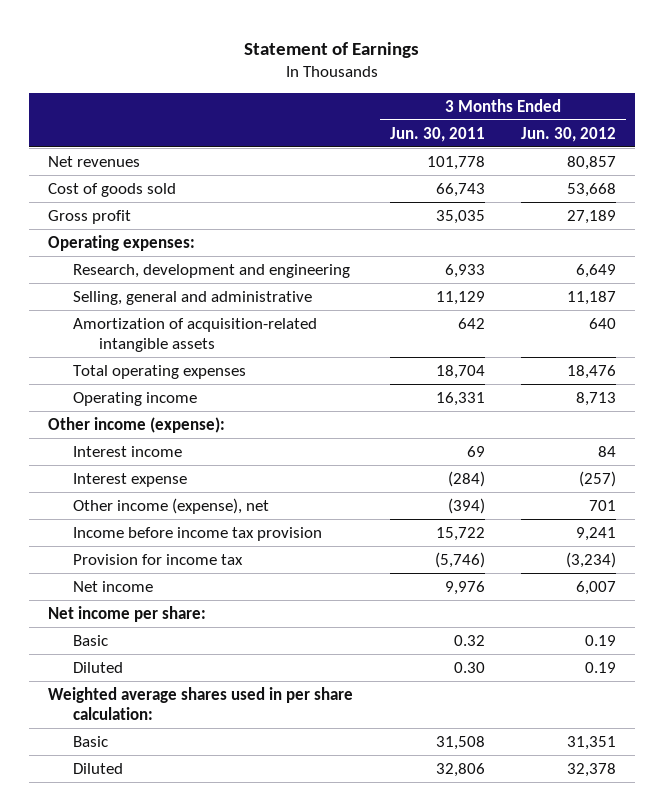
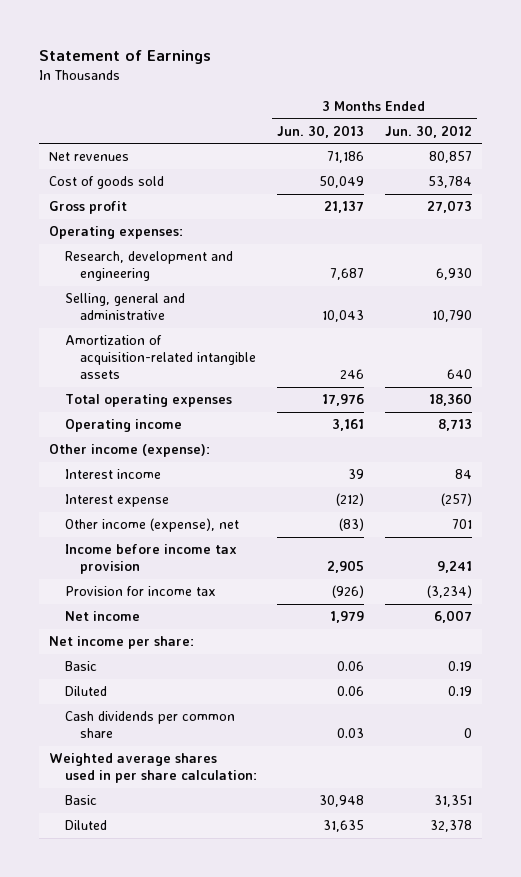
[389,126,485,142] Jun. 30, 2011 -> none
none -> [277,125,365,139] Jun. 30, 2013
[567,182,617,197] 53,668 -> [427,176,472,189] 53,784
[567,209,617,224] 27,189 -> [426,200,472,214] 27,073
[576,263,617,278] 6,649 -> [435,268,472,281] 6,930
[567,290,617,305] 11,187 -> [431,310,472,323] 10,790
[567,364,617,379] 18,476 -> [428,393,472,407] 18,360
none -> [64,711,235,739] Cash dividends per common share

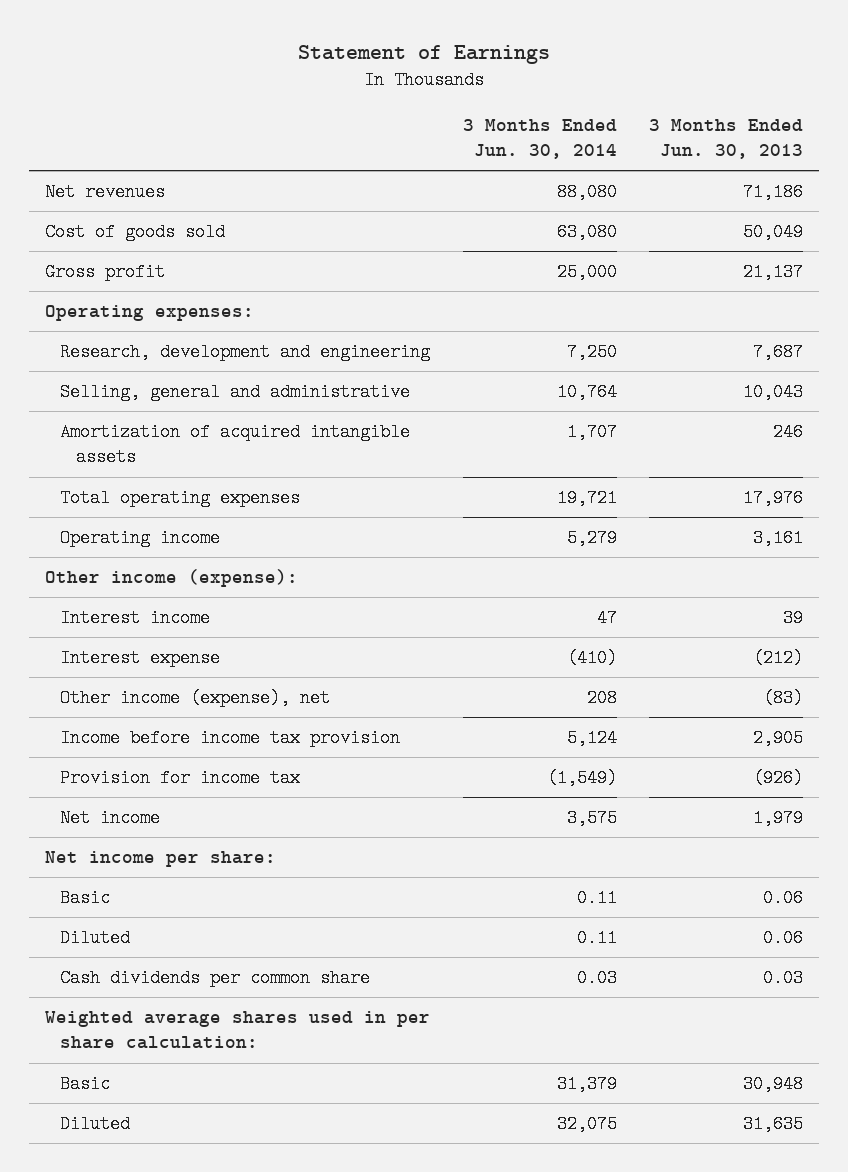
[384,125,472,139] Jun. 30, 2012 -> none
none -> [462,118,617,160] 3 Months Ended Jun. 30, 2014
[64,335,257,380] Amortization of acquisition-related intangible assets -> [60,423,411,467] Amortization of acquired intangible assets

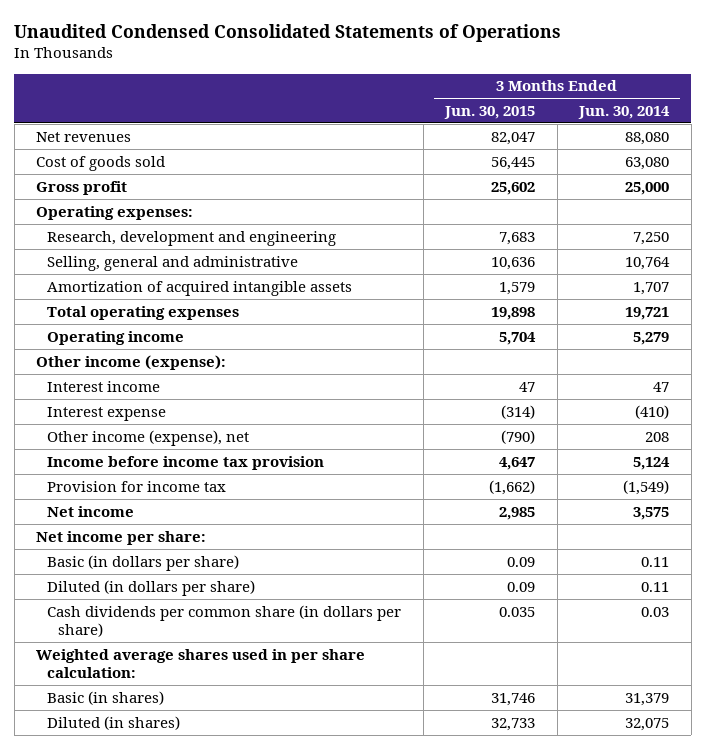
[297,44,550,64] Statement of Earnings -> [14,23,562,42] Unaudited Condensed Consolidated Statements of Operations
[649,118,804,160] 3 Months Ended Jun. 30, 2013 -> none
none -> [444,105,536,119] Jun. 30, 2015
[60,889,111,908] Basic -> [47,554,240,571] Basic (in dollars per share)
[60,929,131,948] Diluted -> [47,579,256,596] Diluted (in dollars per share)
[60,969,371,988] Cash dividends per common share -> [47,604,402,638] Cash dividends per common share (in dollars per share)
[60,1075,111,1094] Basic -> [47,690,165,705] Basic (in shares)
[60,1115,131,1134] Diluted -> [47,715,181,730] Diluted (in shares)

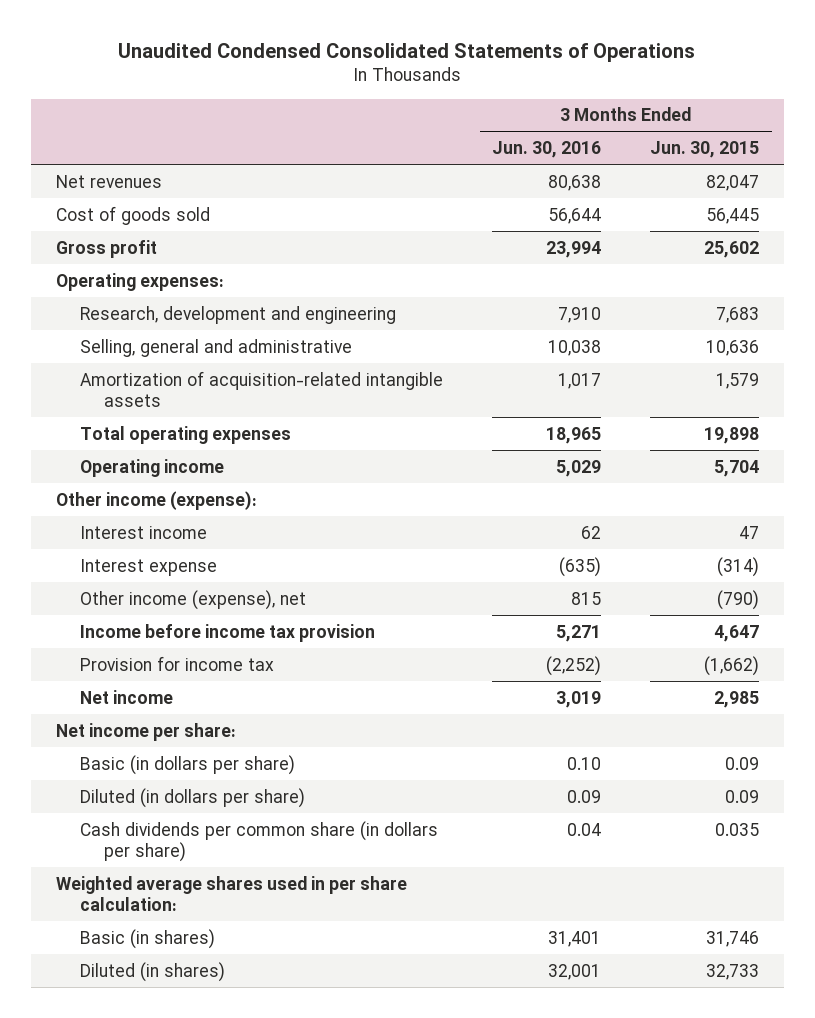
[578,105,671,119] Jun. 30, 2014 -> none
none -> [492,140,602,158] Jun. 30, 2016
[47,280,353,296] Amortization of acquired intangible assets -> [79,370,443,408] Amortization of acquisition-related intangible assets

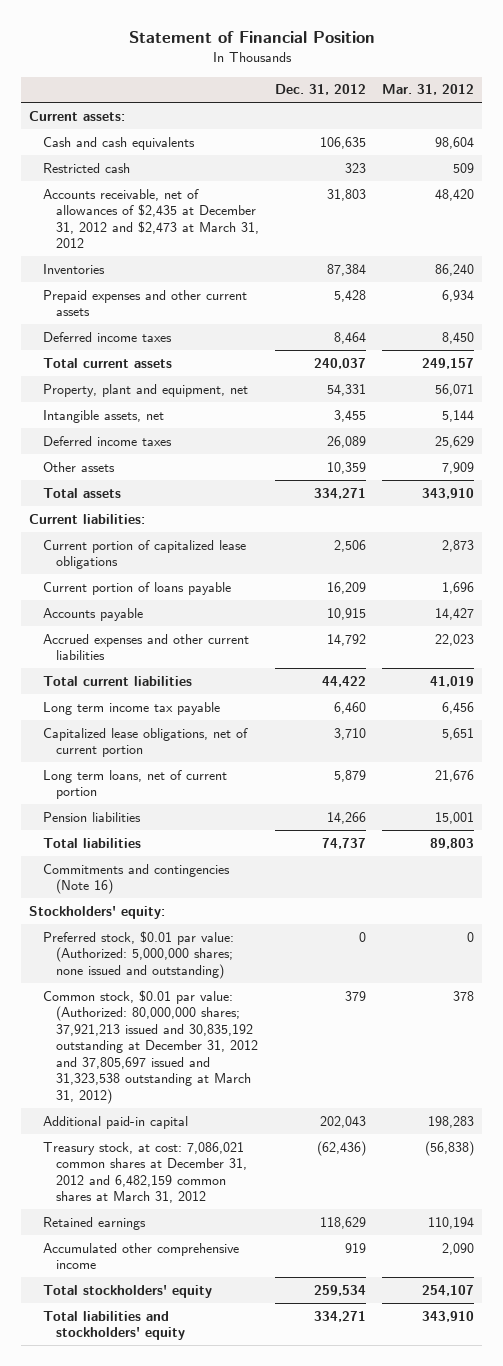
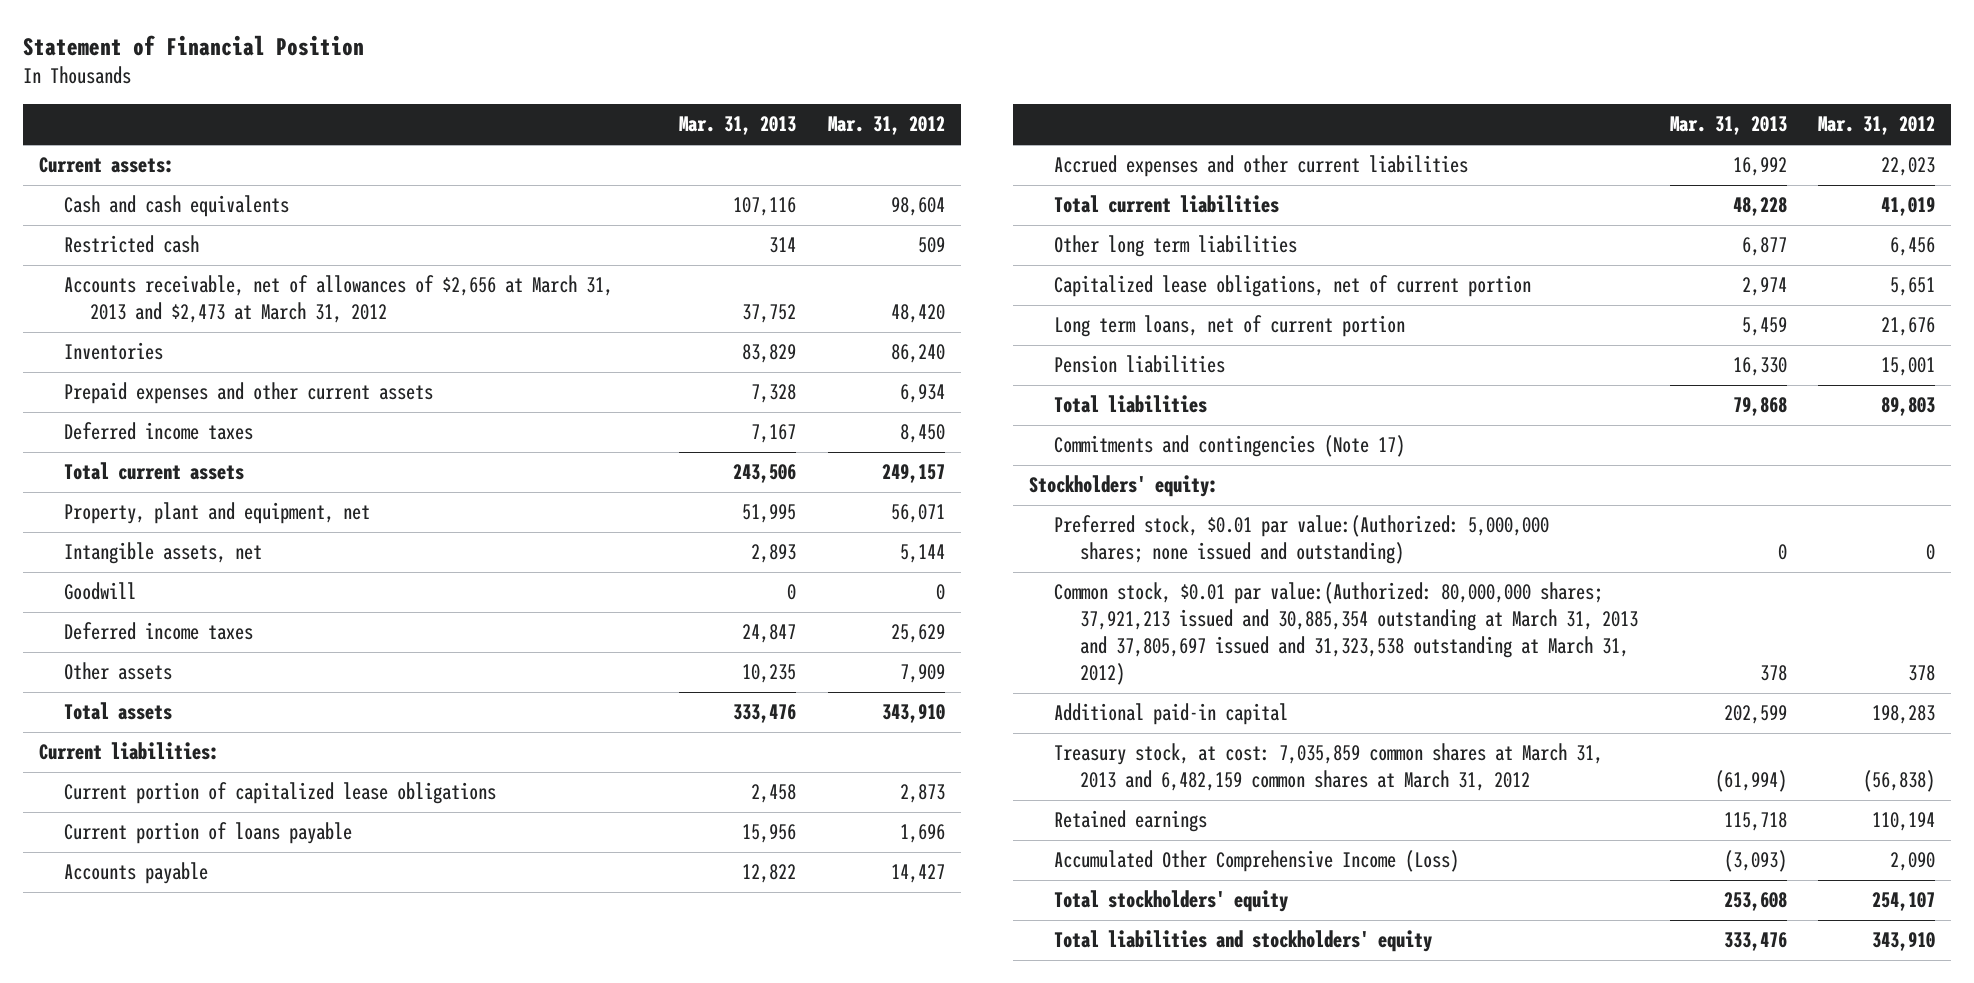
[275,84,367,96] Dec. 31, 2012 -> none
none -> [679,116,797,136] Mar. 31, 2013
[42,188,260,249] Accounts receivable, net of allowances of $2,435 at December 31, 2012 and $2,473 at March 31, 2012 -> [64,275,614,324] Accounts receivable, net of allowances of $2,656 at March 31, 2013 and $2,473 at March 31, 2012
none -> [64,582,137,601] Goodwill
[42,701,220,715] Long term income tax payable -> [1054,235,1298,258] Other long term liabilities
[42,863,230,895] Commitments and contingencies (Note 16) -> [1054,435,1406,458] Commitments and contingencies (Note 17)
[42,930,234,979] Preferred stock, $0.01 par value: (Authorized: 5,000,000 shares; none issued and outstanding) -> [1054,515,1550,565] Preferred stock, $0.01 par value:(Authorized: 5,000,000 shares; none issued and outstanding)
[42,989,259,1104] Common stock, $0.01 par value: (Authorized: 80,000,000 shares; 37,921,213 issued and 30,835,192 outstanding at December 31, 2012 and 37,805,697 issued and 31,323,538 outstanding at March 31, 2012) -> [1054,582,1638,685] Common stock, $0.01 par value:(Authorized: 80,000,000 shares; 37,921,213 issued and 30,885,354 outstanding at March 31, 2013 and 37,805,697 issued and 31,323,538 outstanding at March 31, 2012)
[42,1141,248,1204] Treasury stock, at cost: 7,086,021 common shares at December 31, 2012 and 6,482,159 common shares at March 31, 2012 -> [1054,743,1604,792] Treasury stock, at cost: 7,035,859 common shares at March 31, 2013 and 6,482,159 common shares at March 31, 2012
[42,1242,239,1270] Accumulated other comprehensive income -> [1054,850,1460,873] Accumulated Other Comprehensive Income (Loss)

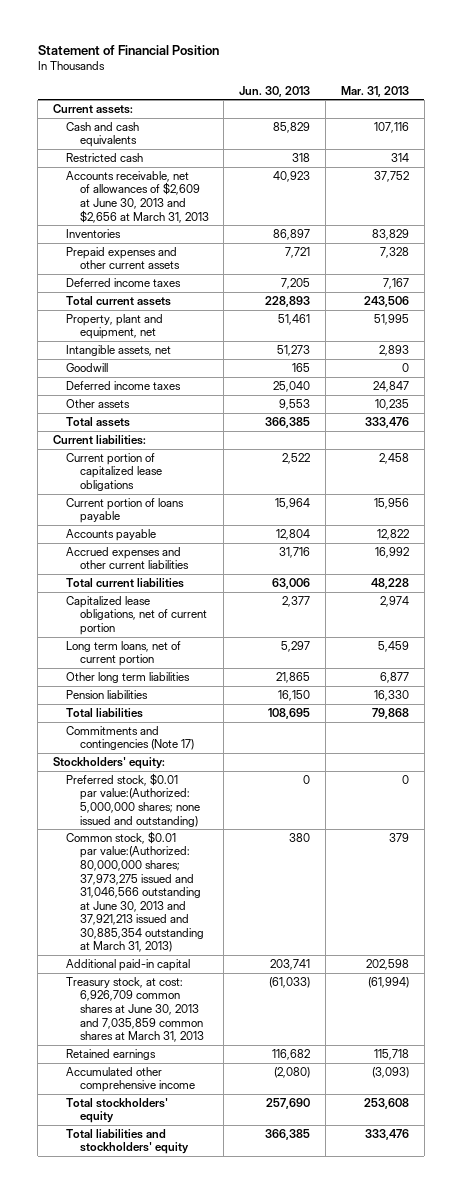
[828,116,946,136] Mar. 31, 2012 -> none
none -> [239,85,311,97] Jun. 30, 2013
[64,275,614,324] Accounts receivable, net of allowances of $2,656 at March 31, 2013 and $2,473 at March 31, 2012 -> [66,170,209,223] Accounts receivable, net of allowances of $2,609 at June 30, 2013 and $2,656 at March 31, 2013
[1054,235,1298,258] Other long term liabilities -> [66,671,191,683] Other long term liabilities
[1054,582,1638,685] Common stock, $0.01 par value:(Authorized: 80,000,000 shares; 37,921,213 issued and 30,885,354 outstanding at March 31, 2013 and 37,805,697 issued and 31,323,538 outstanding at March 31, 2012) -> [66,830,204,953] Common stock, $0.01 par value:(Authorized: 80,000,000 shares; 37,973,275 issued and 31,046,566 outstanding at June 30, 2013 and 37,921,213 issued and 30,885,354 outstanding at March 31, 2013)
[1759,664,1787,681] 378 -> [389,832,410,842] 379
[1723,705,1787,725] 202,599 -> [366,958,410,970] 202,598
[1054,743,1604,792] Treasury stock, at cost: 7,035,859 common shares at March 31, 2013 and 6,482,159 common shares at March 31, 2012 -> [66,976,204,1043] Treasury stock, at cost: 6,926,709 common shares at June 30, 2013 and 7,035,859 common shares at March 31, 2013
[1054,850,1460,873] Accumulated Other Comprehensive Income (Loss) -> [66,1066,195,1093] Accumulated other comprehensive income

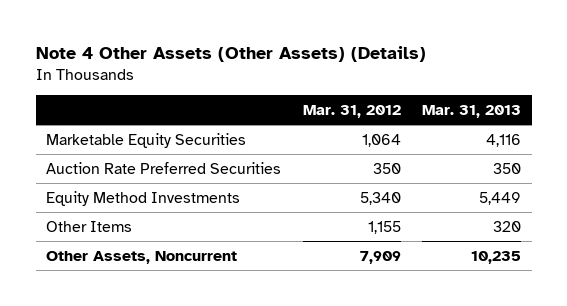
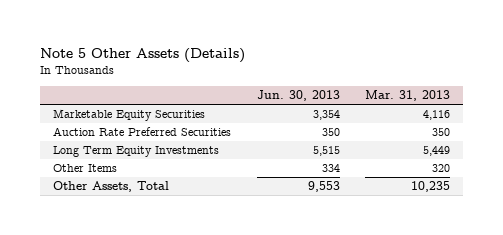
[35,46,426,63] Note 4 Other Assets (Other Assets) (Details) -> [40,48,246,64] Note 5 Other Assets (Details)
[302,104,401,118] Mar. 31, 2012 -> none
none -> [256,90,340,102] Jun. 30, 2013
[46,190,241,206] Equity Method Investments -> [53,146,220,158] Long Term Equity Investments
[46,250,238,264] Other Assets, Noncurrent -> [53,181,170,193] Other Assets, Total

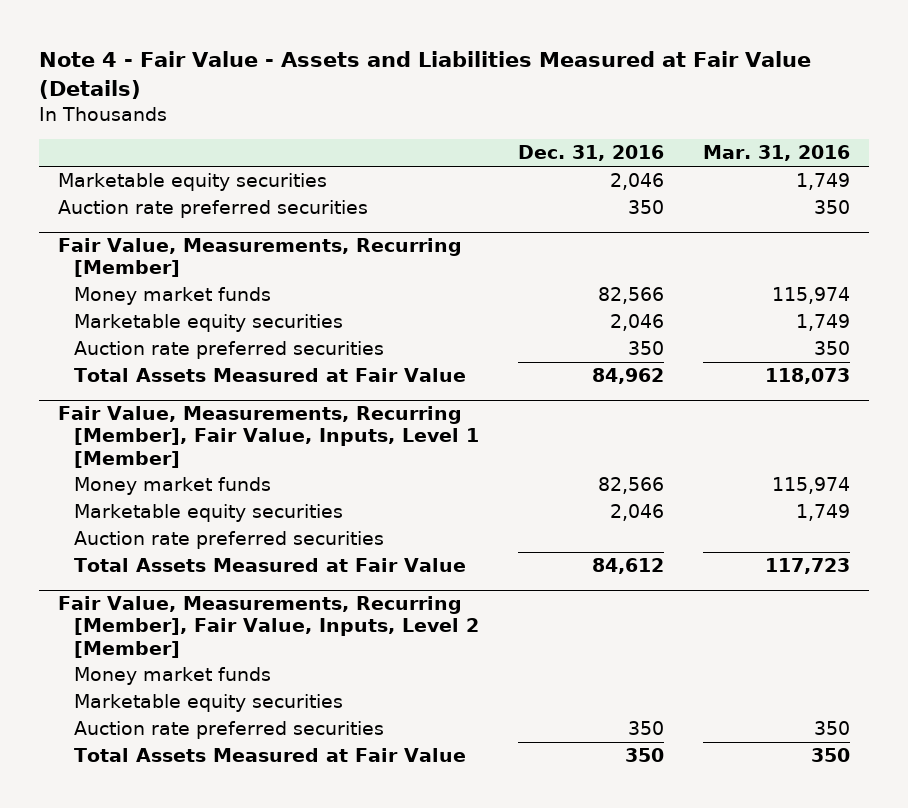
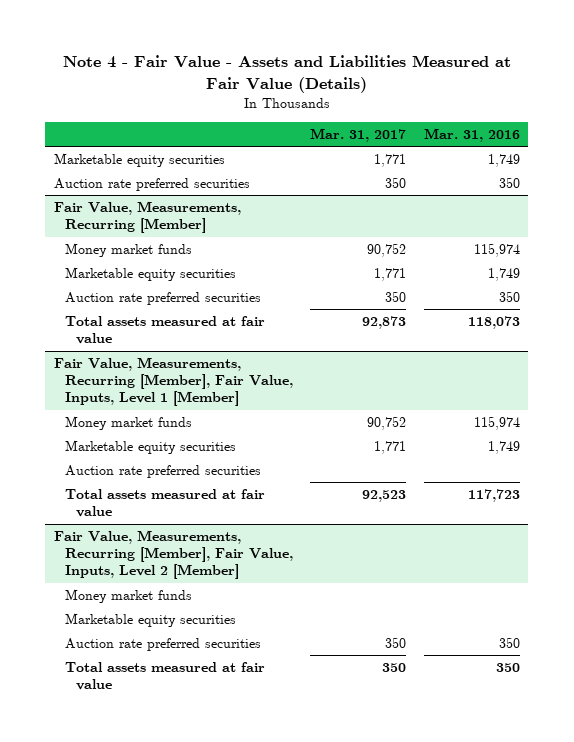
[517,145,664,162] Dec. 31, 2016 -> none
none -> [310,127,407,142] Mar. 31, 2017
[74,368,467,383] Total Assets Measured at Fair Value -> [65,316,266,345] Total assets measured at fair value
[74,558,467,573] Total Assets Measured at Fair Value -> [65,489,266,518] Total assets measured at fair value
[74,748,467,763] Total Assets Measured at Fair Value -> [65,662,266,691] Total assets measured at fair value

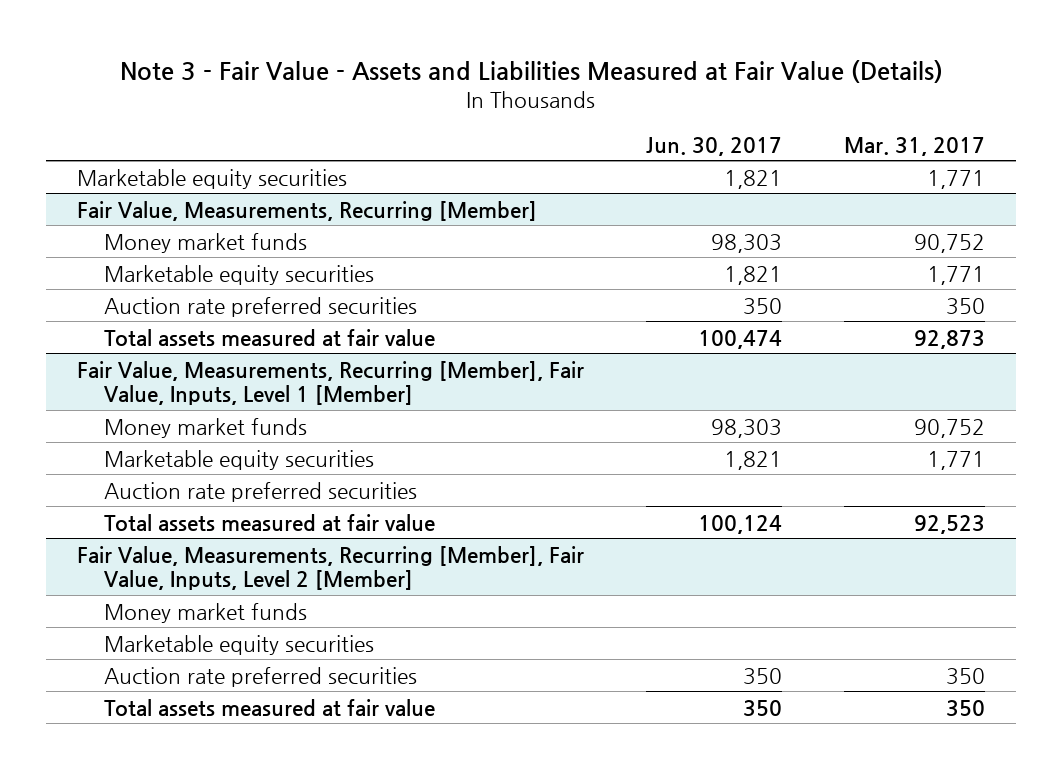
[62,55,511,93] Note 4 - Fair Value - Assets and Liabilities Measured at Fair Value (Details) -> [120,59,944,83] Note 3 - Fair Value - Assets and Liabilities Measured at Fair Value (Details)
[423,127,520,142] Mar. 31, 2016 -> none
none -> [646,136,783,156] Jun. 30, 2017
[54,178,251,192] Auction rate preferred securities -> none

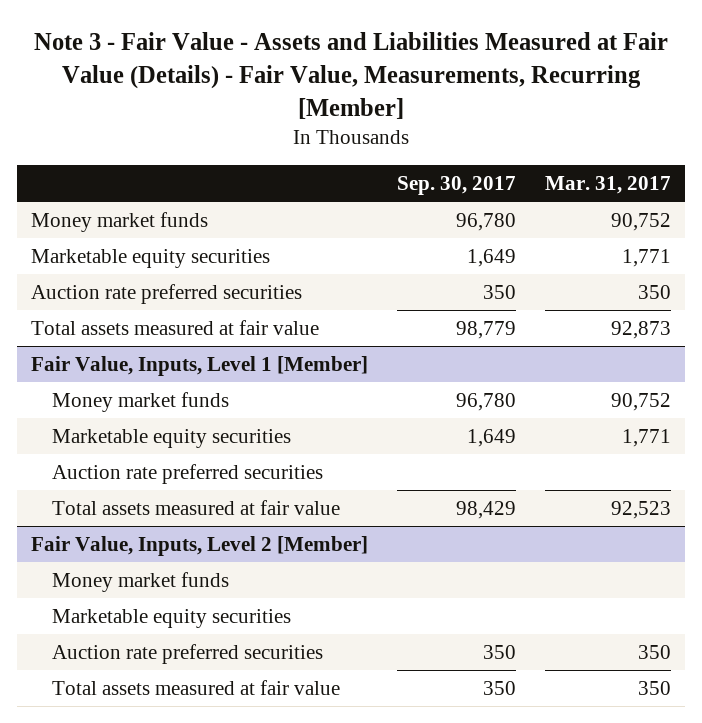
[120,59,944,83] Note 3 - Fair Value - Assets and Liabilities Measured at Fair Value (Details) -> [34,31,669,119] Note 3 - Fair Value - Assets and Liabilities Measured at Fair Value (Details) - Fair Value, Measurements, Recurring [Member]
[646,136,783,156] Jun. 30, 2017 -> none
none -> [397,176,517,196] Sep. 30, 2017
[77,168,348,189] Marketable equity securities -> none
[77,200,538,221] Fair Value, Measurements, Recurring [Member] -> none
[77,360,585,406] Fair Value, Measurements, Recurring [Member], Fair Value, Inputs, Level 1 [Member] -> [31,355,369,376] Fair Value, Inputs, Level 1 [Member]
[77,545,585,591] Fair Value, Measurements, Recurring [Member], Fair Value, Inputs, Level 2 [Member] -> [31,535,369,556] Fair Value, Inputs, Level 2 [Member]

